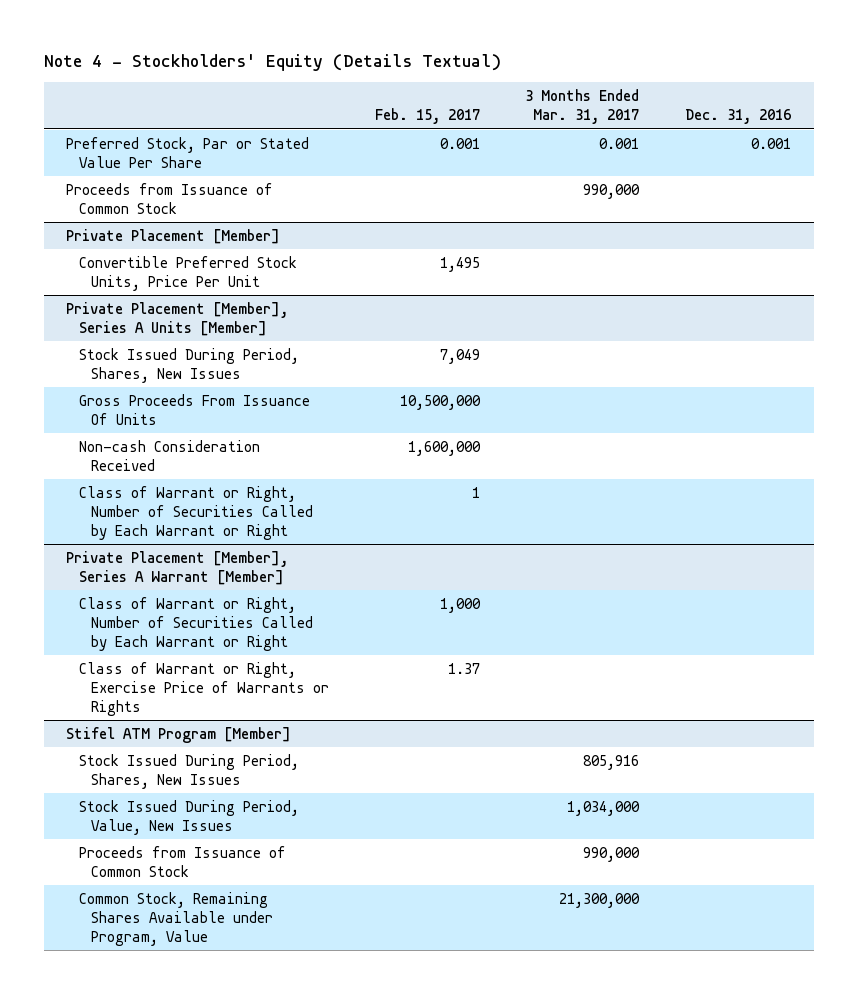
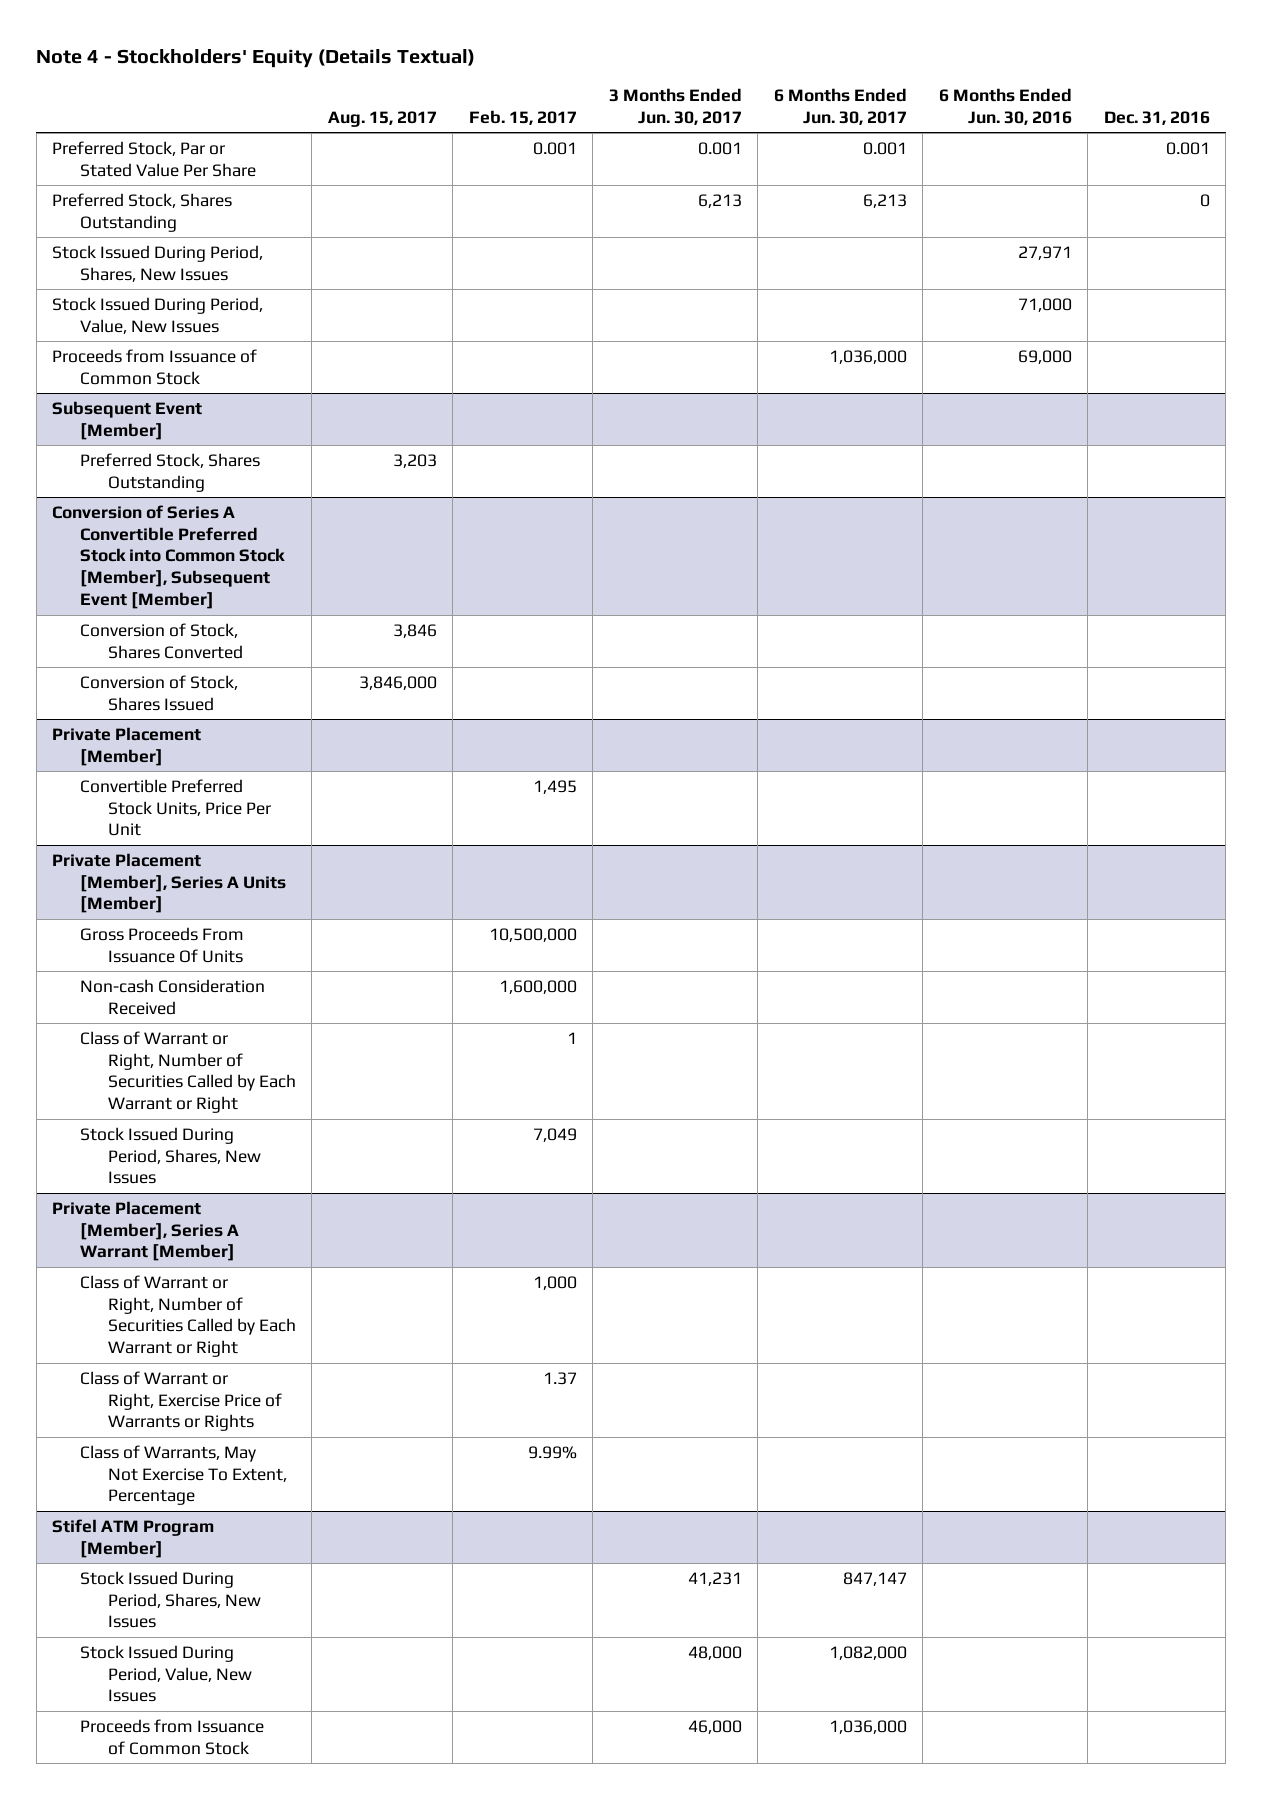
[525,89,640,125] 3 Months Ended Mar. 31, 2017 -> none
none -> [327,111,437,128] Aug. 15, 2017
none -> [608,88,742,126] 3 Months Ended Jun. 30, 2017
none -> [773,88,907,126] 6 Months Ended Jun. 30, 2017
none -> [938,88,1072,126] 6 Months Ended Jun. 30, 2016
none -> [52,192,233,232] Preferred Stock, Shares Outstanding
none -> [52,244,264,282] Stock Issued During Period, Shares, New Issues
none -> [52,296,264,334] Stock Issued During Period, Value, New Issues
none -> [52,400,203,440] Subsequent Event [Member]
none -> [79,452,260,492] Preferred Stock, Shares Outstanding
none -> [52,504,285,610] Conversion of Series A Convertible Preferred Stock into Common Stock [Member], Subsequent Event [Member]
none -> [79,622,243,659] Conversion of Stock, Shares Converted
none -> [79,674,238,711] Conversion of Stock, Shares Issued
[78,347,299,383] Stock Issued During Period, Shares, New Issues -> [79,1126,261,1185] Stock Issued During Period, Shares, New Issues
none -> [79,1444,287,1506] Class of Warrants, May Not Exercise To Extent, Percentage
[78,891,274,947] Common Stock, Remaining Shares Available under Program, Value -> none

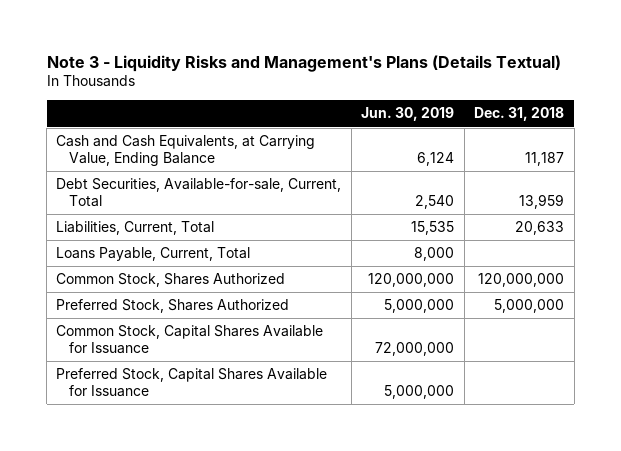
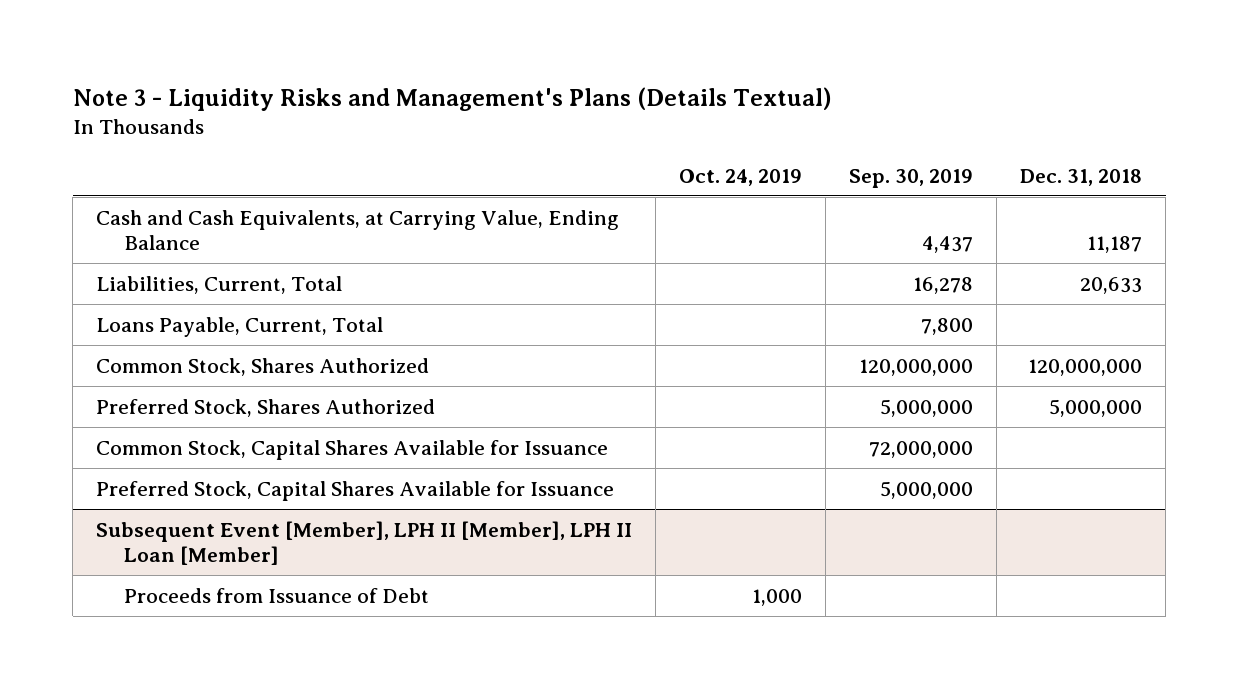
[361,107,455,122] Jun. 30, 2019 -> none
none -> [679,168,803,186] Oct. 24, 2019
none -> [849,168,974,188] Sep. 30, 2019
[56,178,342,208] Debt Securities, Available-for-sale, Current, Total -> none
none -> [96,520,633,566] Subsequent Event [Member], LPH II [Member], LPH II Loan [Member]
none -> [124,587,430,603] Proceeds from Issuance of Debt

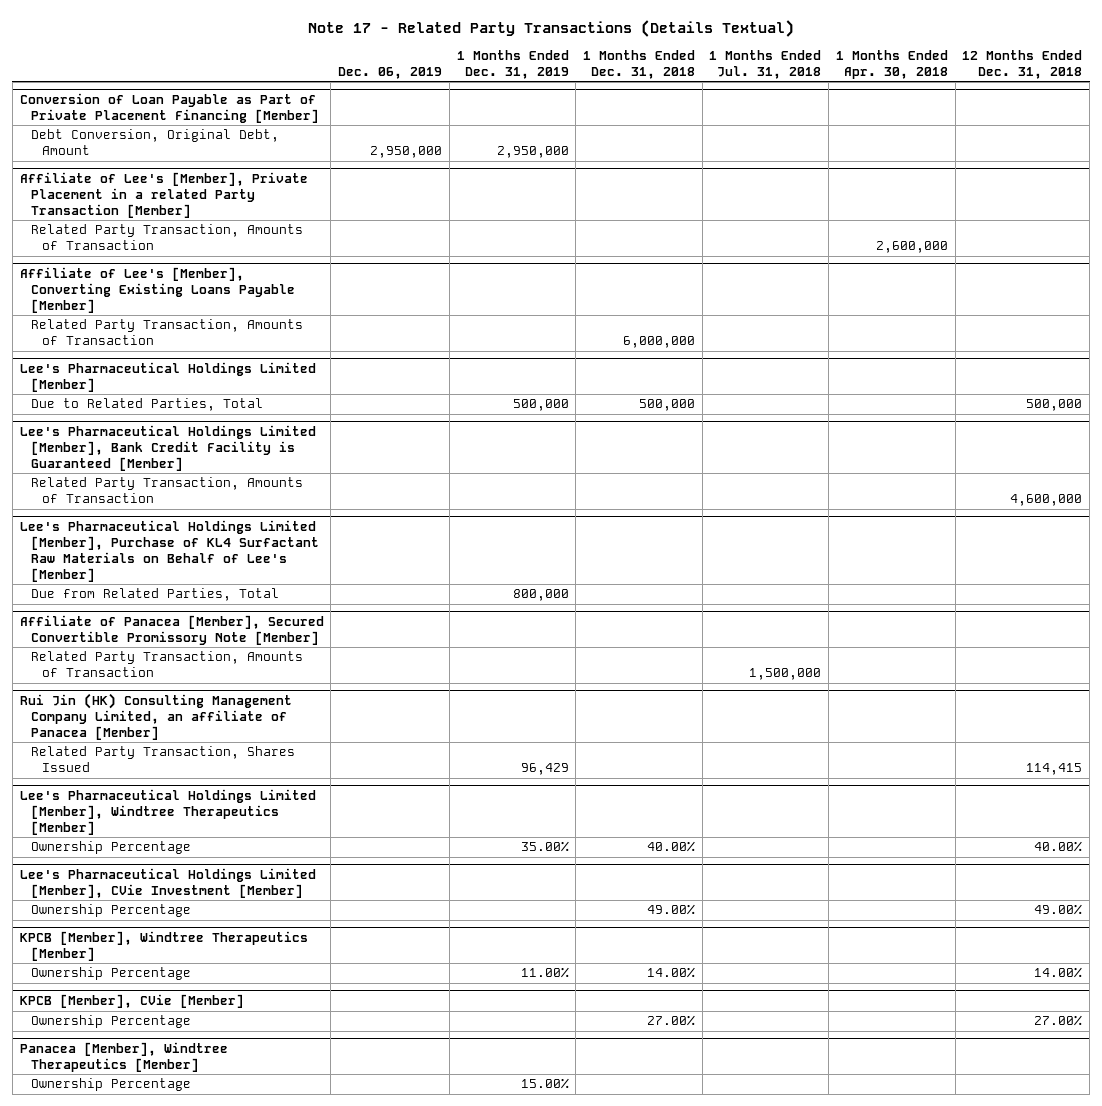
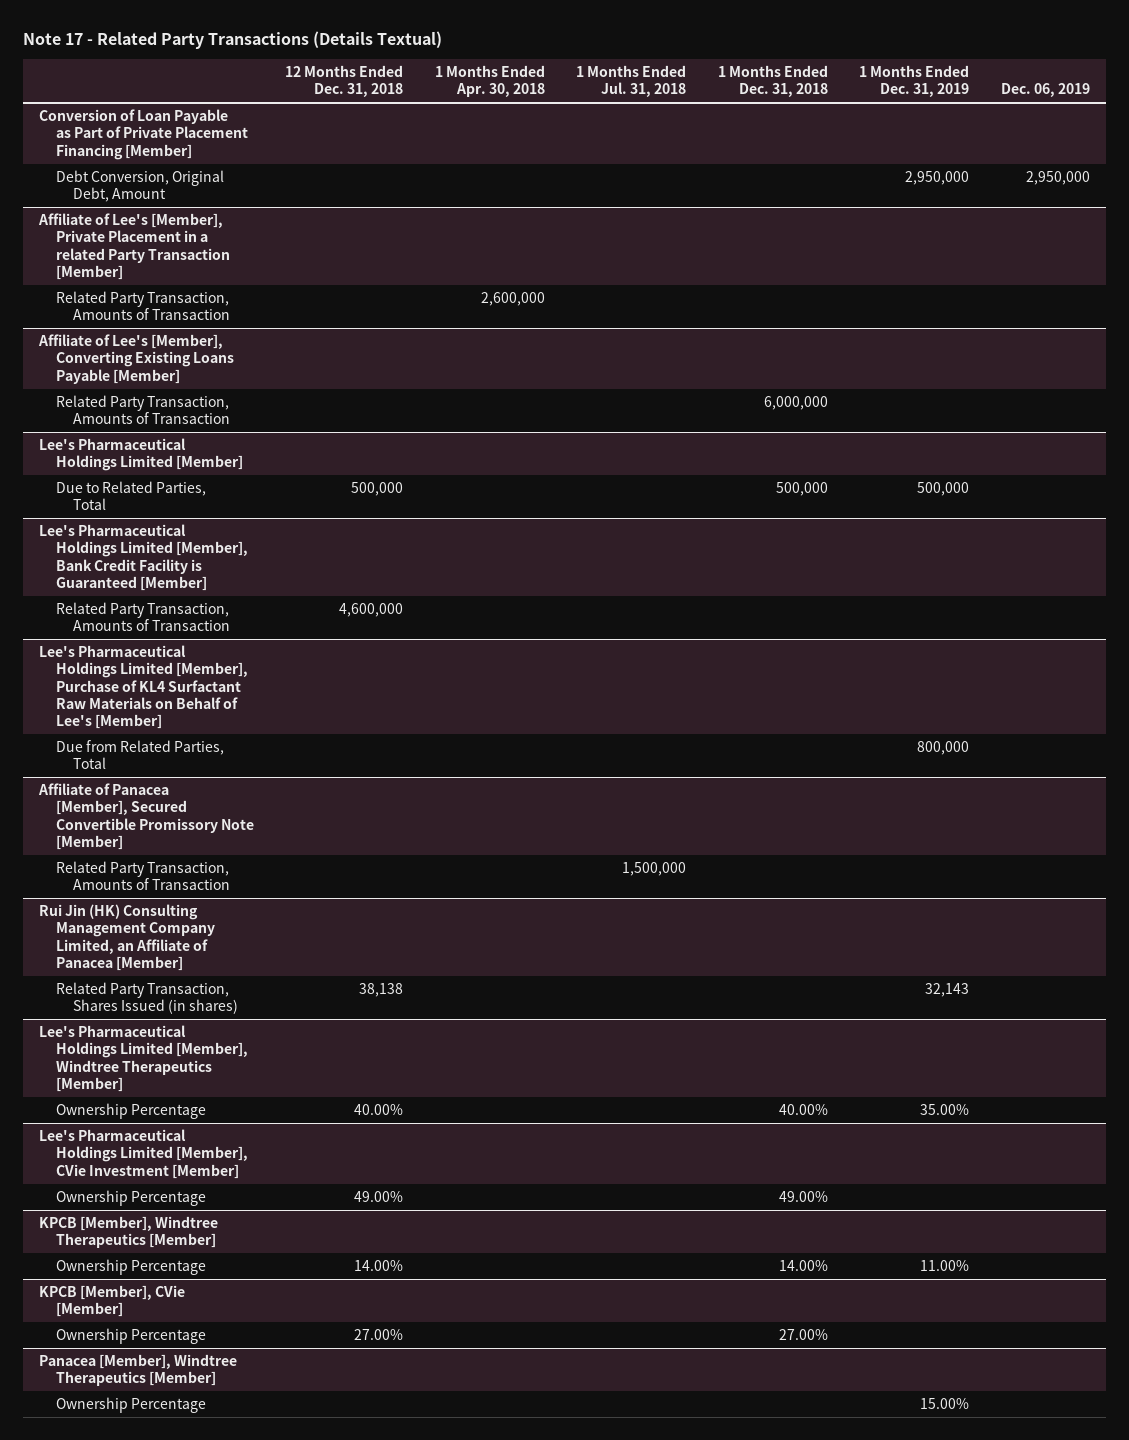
[19,693,292,740] Rui Jin (HK) Consulting Management Company Limited, an affiliate of Panacea [Member] -> [38,904,215,971] Rui Jin (HK) Consulting Management Company Limited, an Affiliate of Panacea [Member]
[30,746,295,773] Related Party Transaction, Shares Issued -> [55,982,239,1015] Related Party Transaction, Shares Issued (in shares)
[520,763,569,776] 96,429 -> [925,983,970,998] 32,143
[1026,763,1083,776] 114,415 -> [359,983,404,998] 38,138

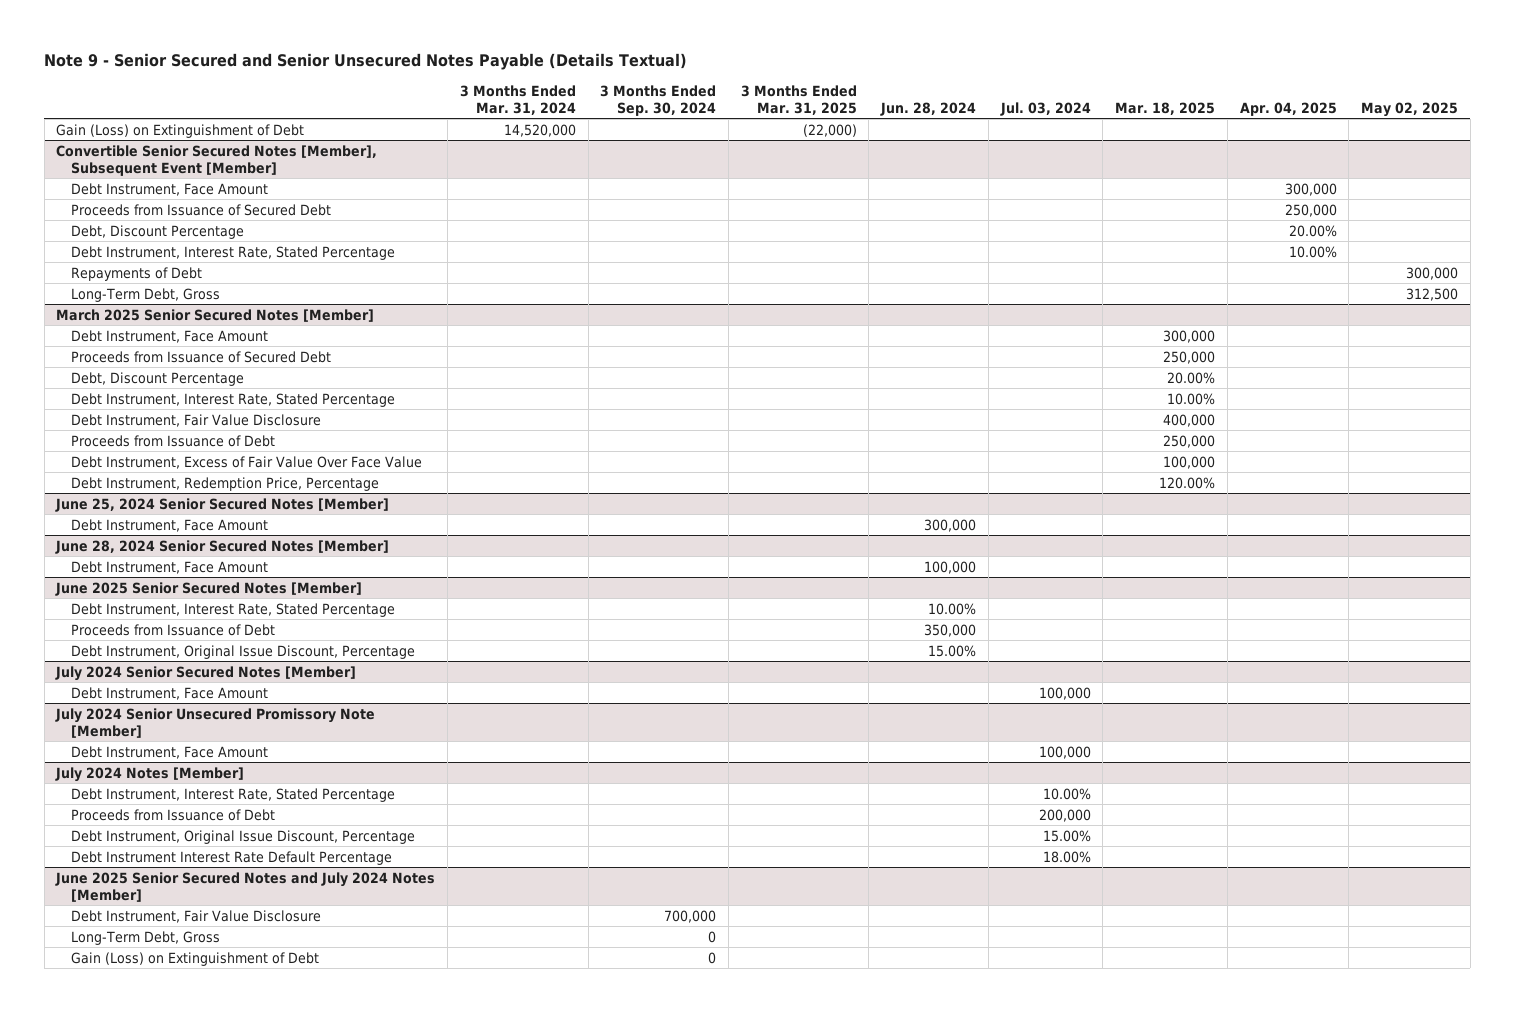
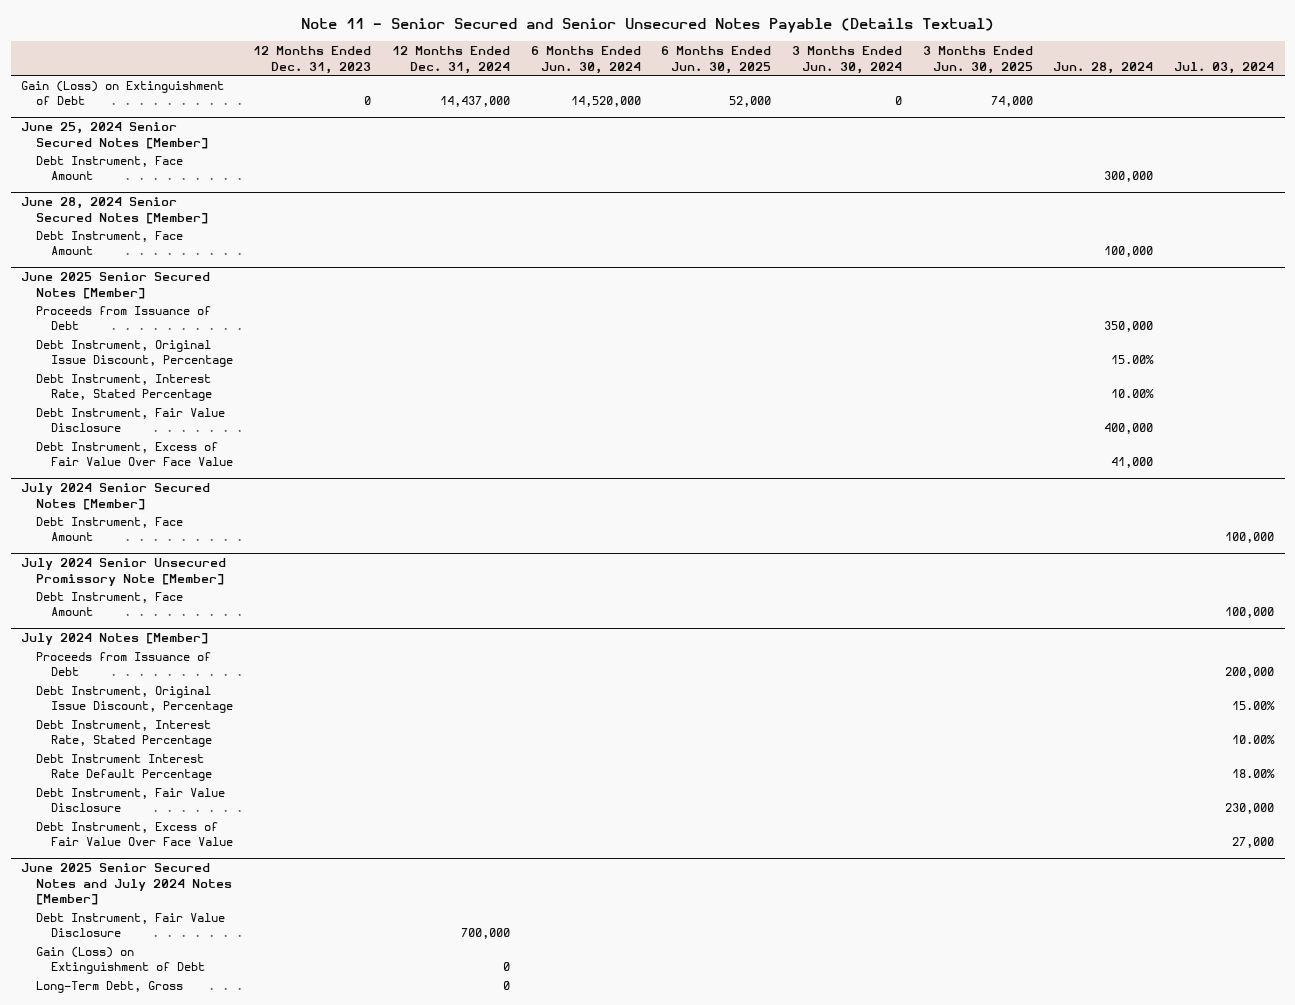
[44,52,688,70] Note 9 - Senior Secured and Senior Unsecured Notes Payable (Details Textual) -> [300,18,994,34] Note 11 - Senior Secured and Senior Unsecured Notes Payable (Details Textual)
[459,84,576,115] 3 Months Ended Mar. 31, 2024 -> none
[600,84,717,116] 3 Months Ended Sep. 30, 2024 -> none
[740,84,857,115] 3 Months Ended Mar. 31, 2025 -> none
[1115,101,1216,115] Mar. 18, 2025 -> none
[1239,101,1337,116] Apr. 04, 2025 -> none
[1361,101,1459,117] May 02, 2025 -> none
none -> [253,46,372,74] 12 Months Ended Dec. 31, 2023
none -> [391,46,510,74] 12 Months Ended Dec. 31, 2024
none -> [530,46,641,74] 6 Months Ended Jun. 30, 2024
none -> [661,46,772,74] 6 Months Ended Jun. 30, 2025
none -> [792,46,903,74] 3 Months Ended Jun. 30, 2024
none -> [922,46,1033,74] 3 Months Ended Jun. 30, 2025
[56,144,378,176] Convertible Senior Secured Notes [Member], Subsequent Event [Member] -> none
[71,182,269,196] Debt Instrument, Face Amount -> none
[71,203,332,216] Proceeds from Issuance of Secured Debt -> none
[71,224,245,239] Debt, Discount Percentage -> none
[71,245,396,260] Debt Instrument, Interest Rate, Stated Percentage -> none
[71,266,203,281] Repayments of Debt -> none
[71,287,221,302] Long-Term Debt, Gross -> none
[56,308,375,322] March 2025 Senior Secured Notes [Member] -> none
[71,329,269,343] Debt Instrument, Face Amount -> none
[71,350,332,363] Proceeds from Issuance of Secured Debt -> none
[71,371,245,386] Debt, Discount Percentage -> none
[71,392,396,407] Debt Instrument, Interest Rate, Stated Percentage -> none
[71,413,322,427] Debt Instrument, Fair Value Disclosure -> none
[71,434,276,447] Proceeds from Issuance of Debt -> none
[71,455,423,469] Debt Instrument, Excess of Fair Value Over Face Value -> none
[71,476,380,491] Debt Instrument, Redemption Price, Percentage -> none
[71,602,396,617] Debt Instrument, Interest Rate, Stated Percentage -> [35,373,212,402] Debt Instrument, Interest Rate, Stated Percentage
none -> [35,407,225,433] Debt Instrument, Fair Value Disclosure
none -> [35,441,233,467] Debt Instrument, Excess of Fair Value Over Face Value
[71,787,396,802] Debt Instrument, Interest Rate, Stated Percentage -> [35,719,212,748] Debt Instrument, Interest Rate, Stated Percentage
none -> [35,787,225,813] Debt Instrument, Fair Value Disclosure
none -> [35,821,233,847] Debt Instrument, Excess of Fair Value Over Face Value
[71,930,221,945] Long-Term Debt, Gross -> [35,980,183,993] Long-Term Debt, Gross

